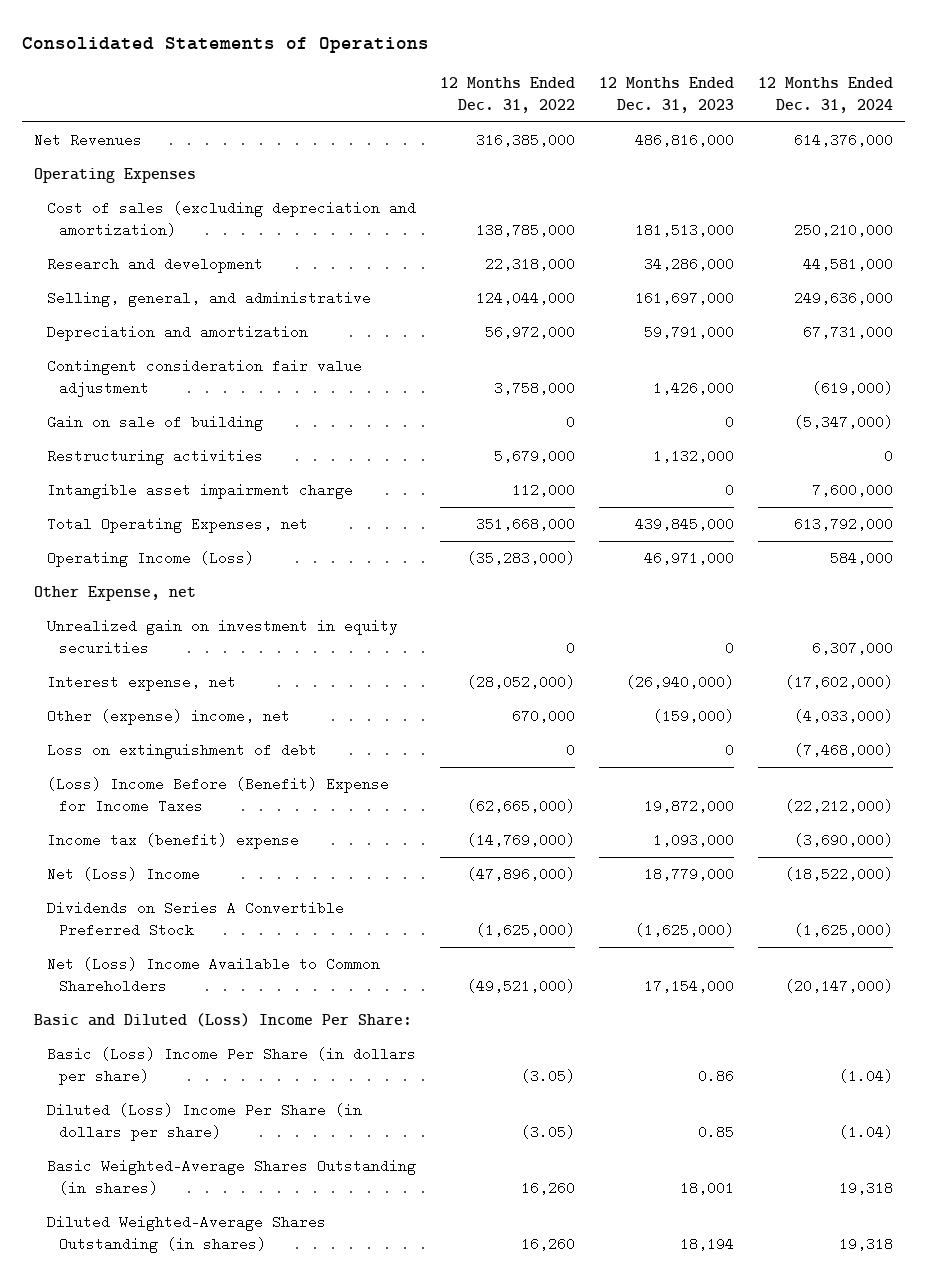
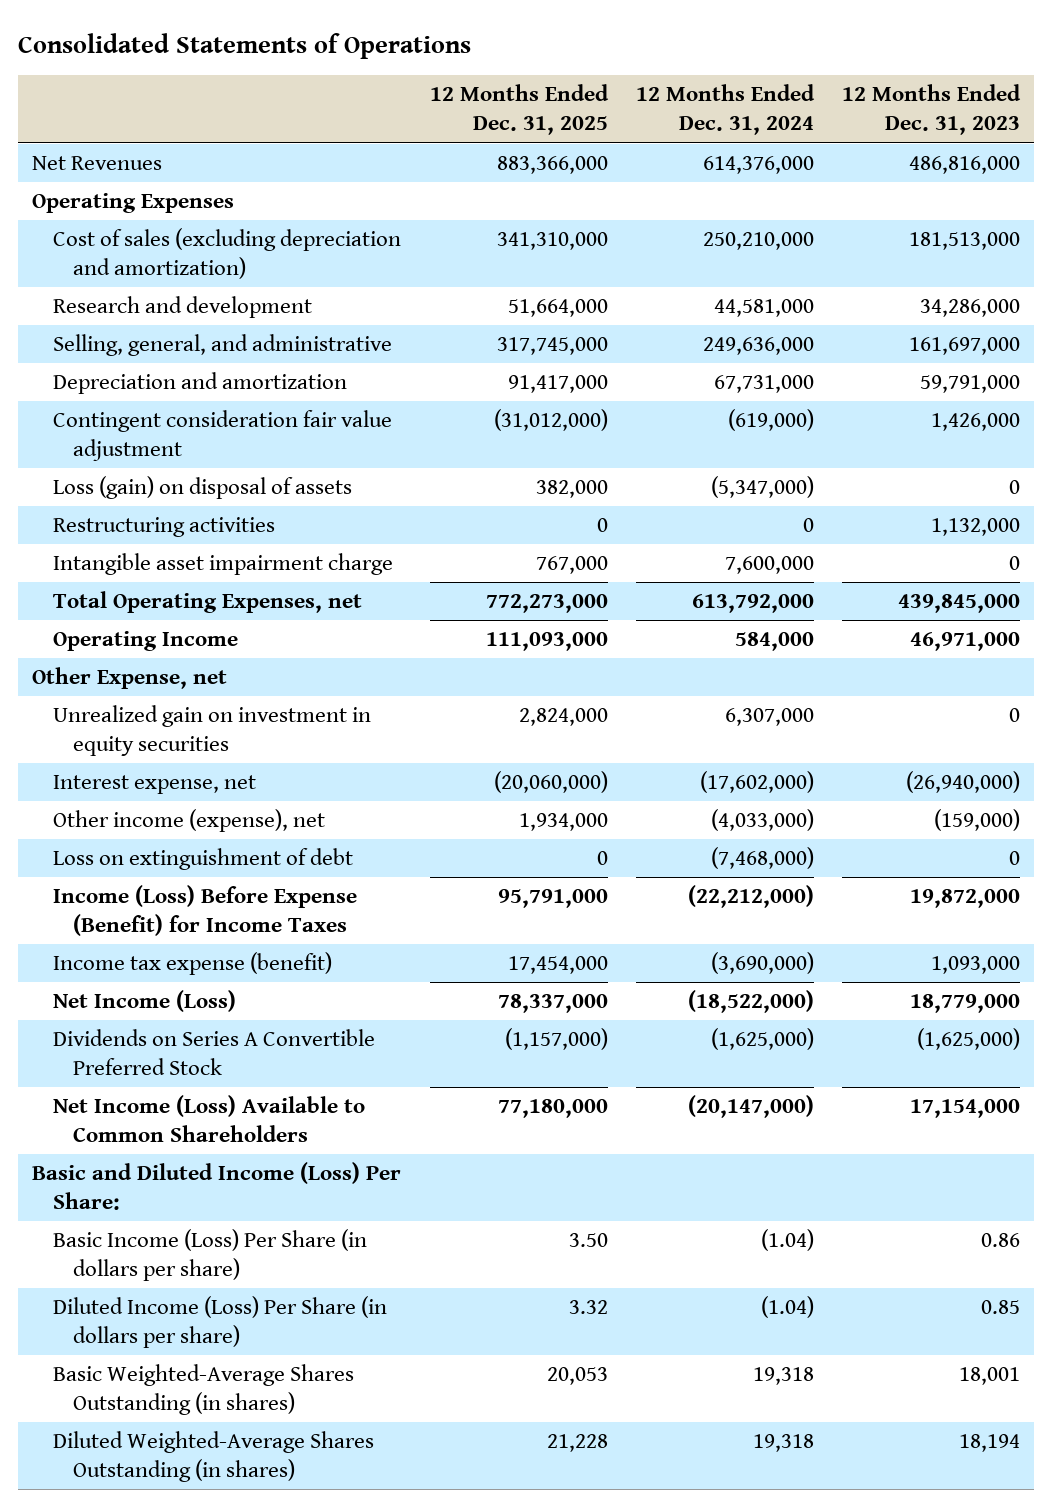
[439,77,575,114] 12 Months Ended Dec. 31, 2022 -> none
none -> [429,84,609,136] 12 Months Ended Dec. 31, 2025
[46,415,263,432] Gain on sale of building -> [52,476,352,500] Loss (gain) on disposal of assets
[46,551,254,568] Operating Income (Loss) -> [52,631,238,652] Operating Income
[46,709,290,726] Other (expense) income, net -> [52,809,325,833] Other income (expense), net
[46,777,389,814] (Loss) Income Before (Benefit) Expense for Income Taxes -> [52,885,357,937] Income (Loss) Before Expense (Benefit) for Income Taxes
[46,833,299,850] Income tax (benefit) expense -> [52,952,332,976] Income tax expense (benefit)
[46,867,200,882] Net (Loss) Income -> [52,990,236,1013] Net Income (Loss)
[46,957,380,994] Net (Loss) Income Available to Common Shareholders -> [52,1095,365,1143] Net Income (Loss) Available to Common Shareholders
[34,1013,413,1028] Basic and Diluted (Loss) Income Per Share: -> [32,1162,402,1211] Basic and Diluted Income (Loss) Per Share:
[46,1047,416,1086] Basic (Loss) Income Per Share (in dollars per share) -> [52,1229,367,1282] Basic Income (Loss) Per Share (in dollars per share)
[46,1103,362,1142] Diluted (Loss) Income Per Share (in dollars per share) -> [52,1296,387,1349] Diluted Income (Loss) Per Share (in dollars per share)

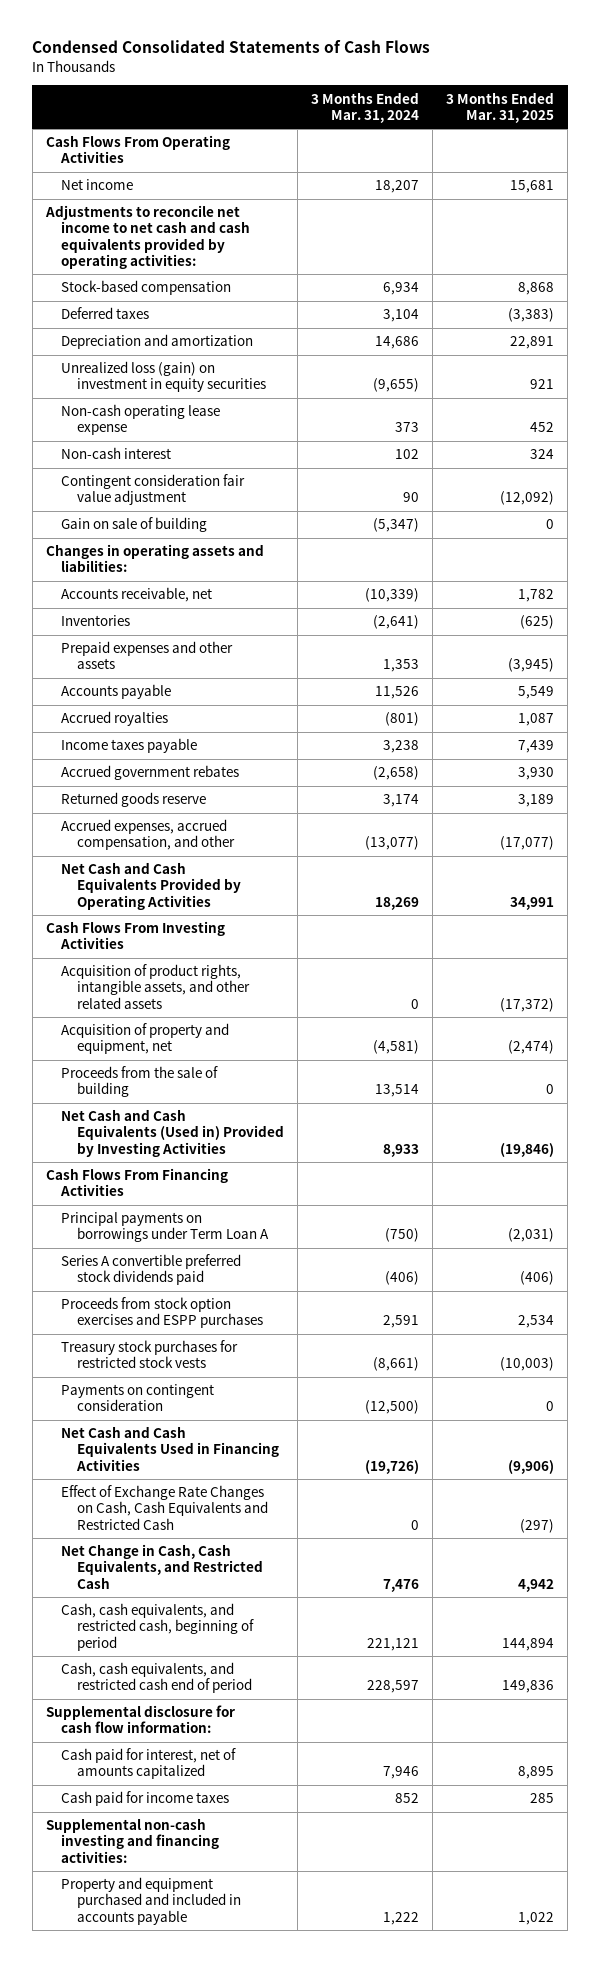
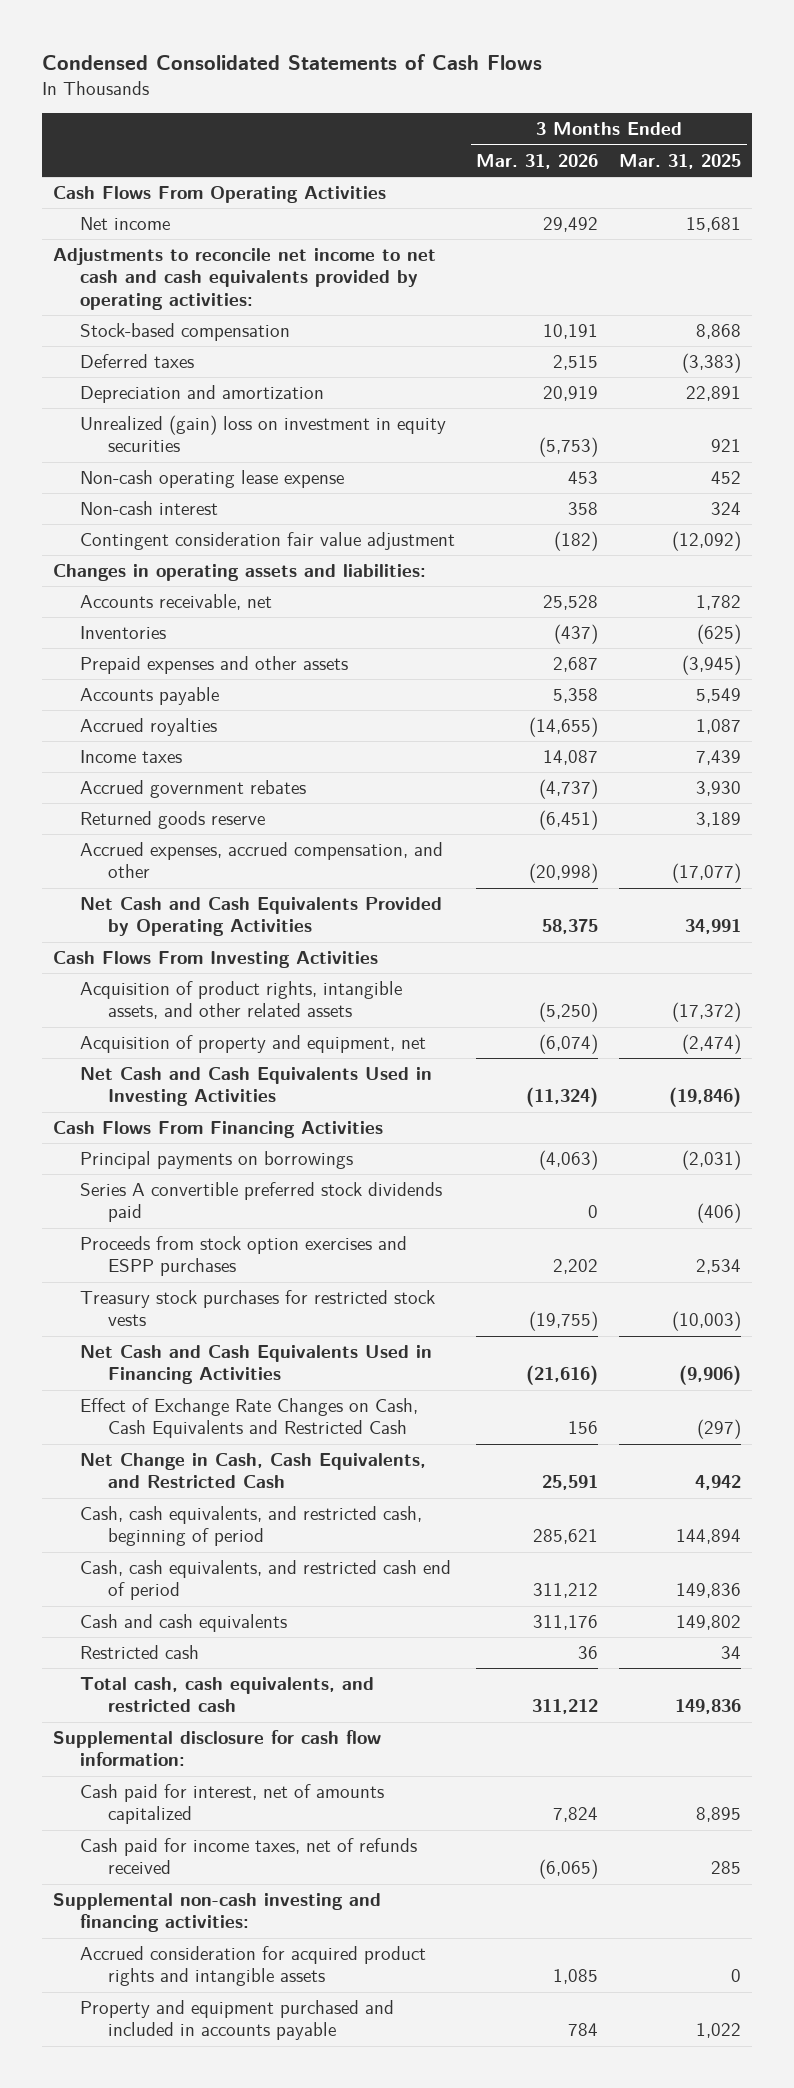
[310,91,419,123] 3 Months Ended Mar. 31, 2024 -> none
none -> [476,153,599,169] Mar. 31, 2026
[61,361,266,393] Unrealized loss (gain) on investment in equity securities -> [80,415,447,453] Unrealized (gain) loss on investment in equity securities
[61,517,208,533] Gain on sale of building -> none
[61,738,198,754] Income taxes payable -> [80,750,183,764] Income taxes
[61,1066,219,1098] Proceeds from the sale of building -> none
[61,1109,284,1157] Net Cash and Cash Equivalents (Used in) Provided by Investing Activities -> [80,1067,433,1107] Net Cash and Cash Equivalents Used in Investing Activities
[61,1212,269,1243] Principal payments on borrowings under Term Loan A -> [80,1151,354,1170] Principal payments on borrowings
[61,1384,215,1412] Payments on contingent consideration -> none
none -> [80,1614,288,1633] Cash and cash equivalents
none -> [80,1645,200,1660] Restricted cash
none -> [80,1677,375,1713] Total cash, cash equivalents, and restricted cash
[61,1791,230,1807] Cash paid for income taxes -> [80,1838,418,1875] Cash paid for income taxes, net of refunds received
none -> [80,1946,427,1987] Accrued consideration for acquired product rights and intangible assets

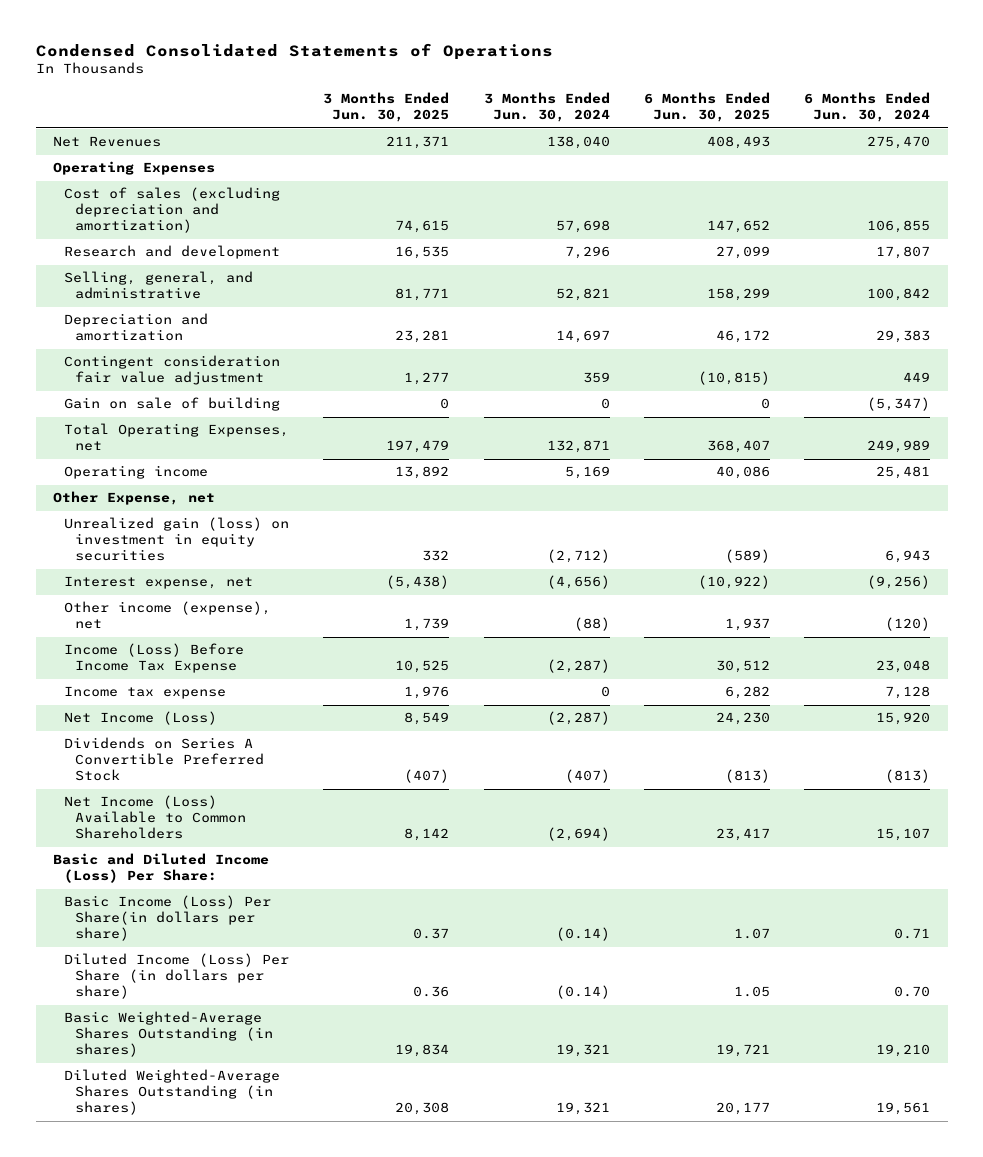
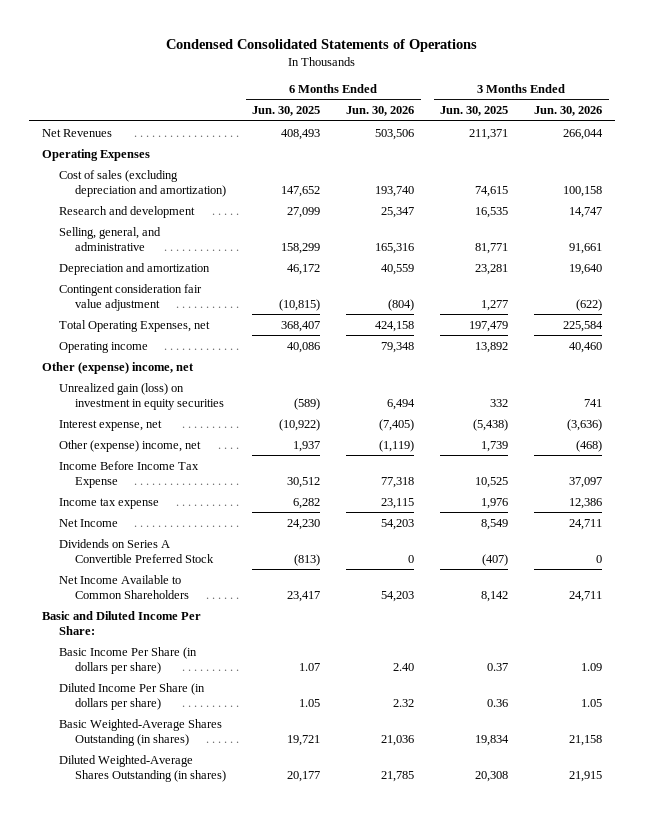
[483,92,610,123] 3 Months Ended Jun. 30, 2024 -> none
[804,92,931,123] 6 Months Ended Jun. 30, 2024 -> none
none -> [346,106,415,117] Jun. 30, 2026
none -> [534,106,603,117] Jun. 30, 2026
[63,397,280,412] Gain on sale of building -> none
[52,491,215,506] Other Expense, net -> [42,361,195,374] Other (expense) income, net
[63,601,271,630] Other income (expense), net -> [58,439,201,452] Other (expense) income, net
[63,643,244,674] Income (Loss) Before Income Tax Expense -> [58,460,199,488] Income Before Income Tax Expense
[63,711,217,726] Net Income (Loss) -> [58,518,118,527] Net Income
[63,795,246,840] Net Income (Loss) Available to Common Shareholders -> [58,574,190,599] Net Income Available to Common Shareholders
[52,853,269,884] Basic and Diluted Income (Loss) Per Share: -> [42,610,202,635] Basic and Diluted Income Per Share:
[63,895,271,942] Basic Income (Loss) Per Share(in dollars per share) -> [58,646,197,674] Basic Income Per Share (in dollars per share)
[63,953,289,1000] Diluted Income (Loss) Per Share (in dollars per share) -> [58,682,205,710] Diluted Income Per Share (in dollars per share)

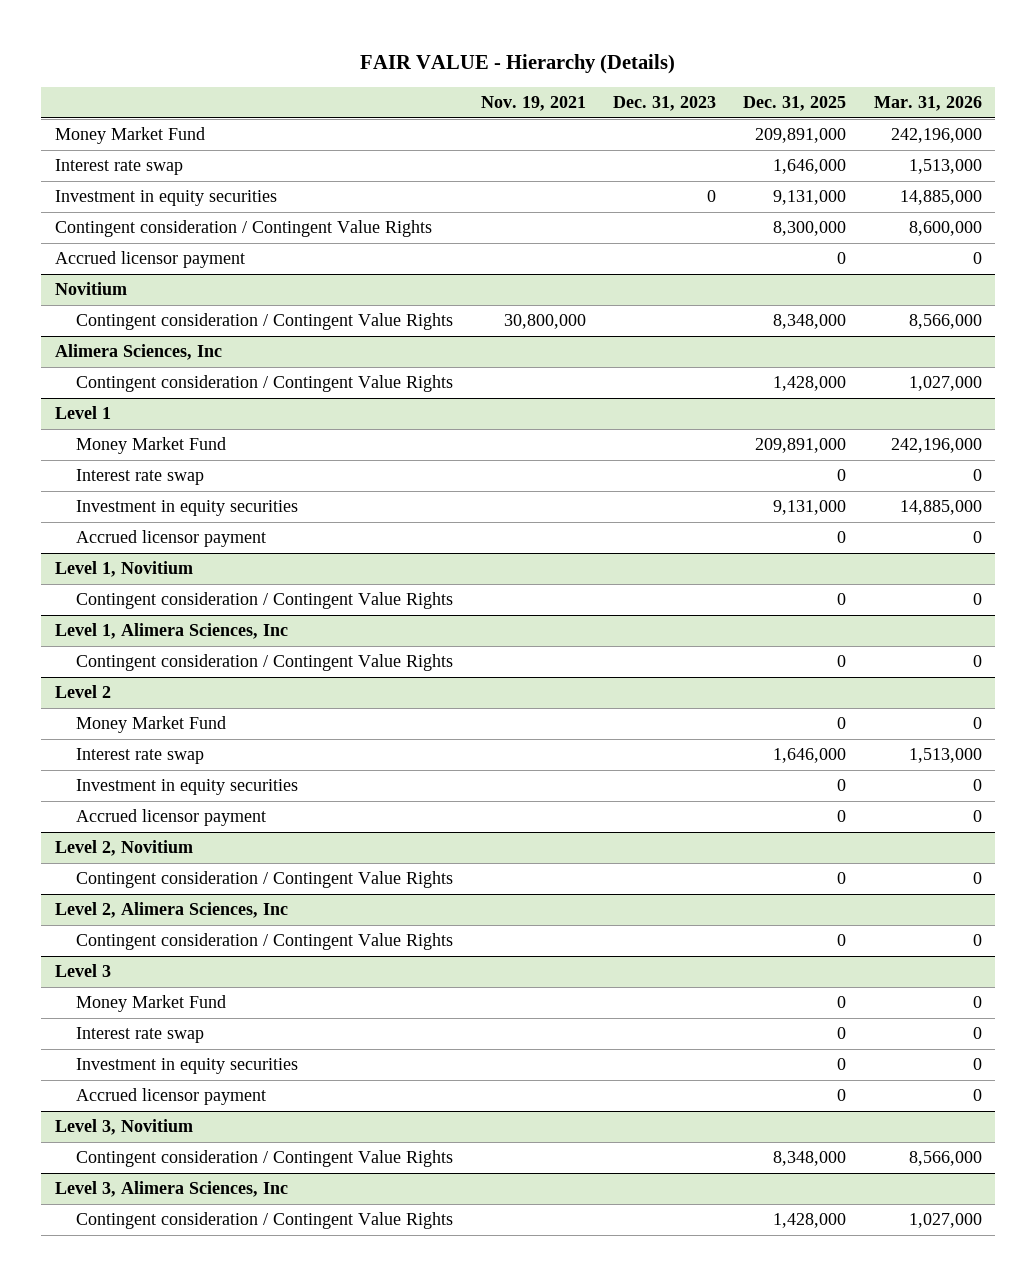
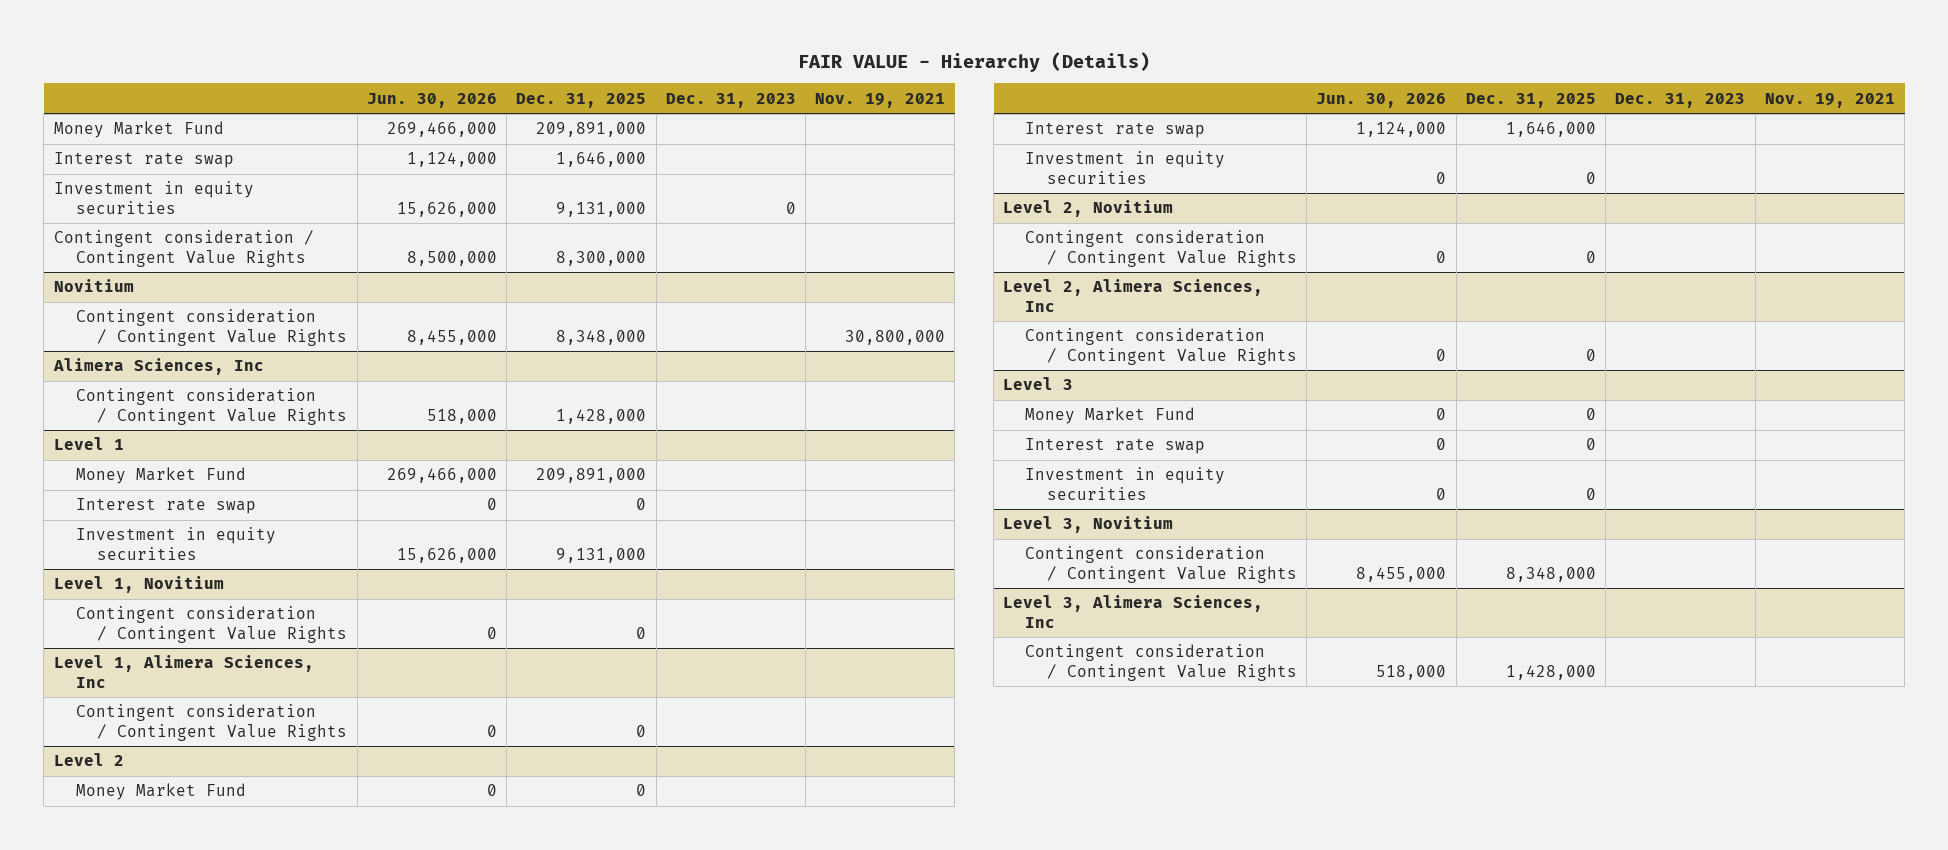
[873,95,982,111] Mar. 31, 2026 -> none
none -> [366,92,497,108] Jun. 30, 2026
[54,251,245,269] Accrued licensor payment -> none
[76,530,267,548] Accrued licensor payment -> none
[76,809,267,827] Accrued licensor payment -> none
[76,1088,267,1106] Accrued licensor payment -> none

